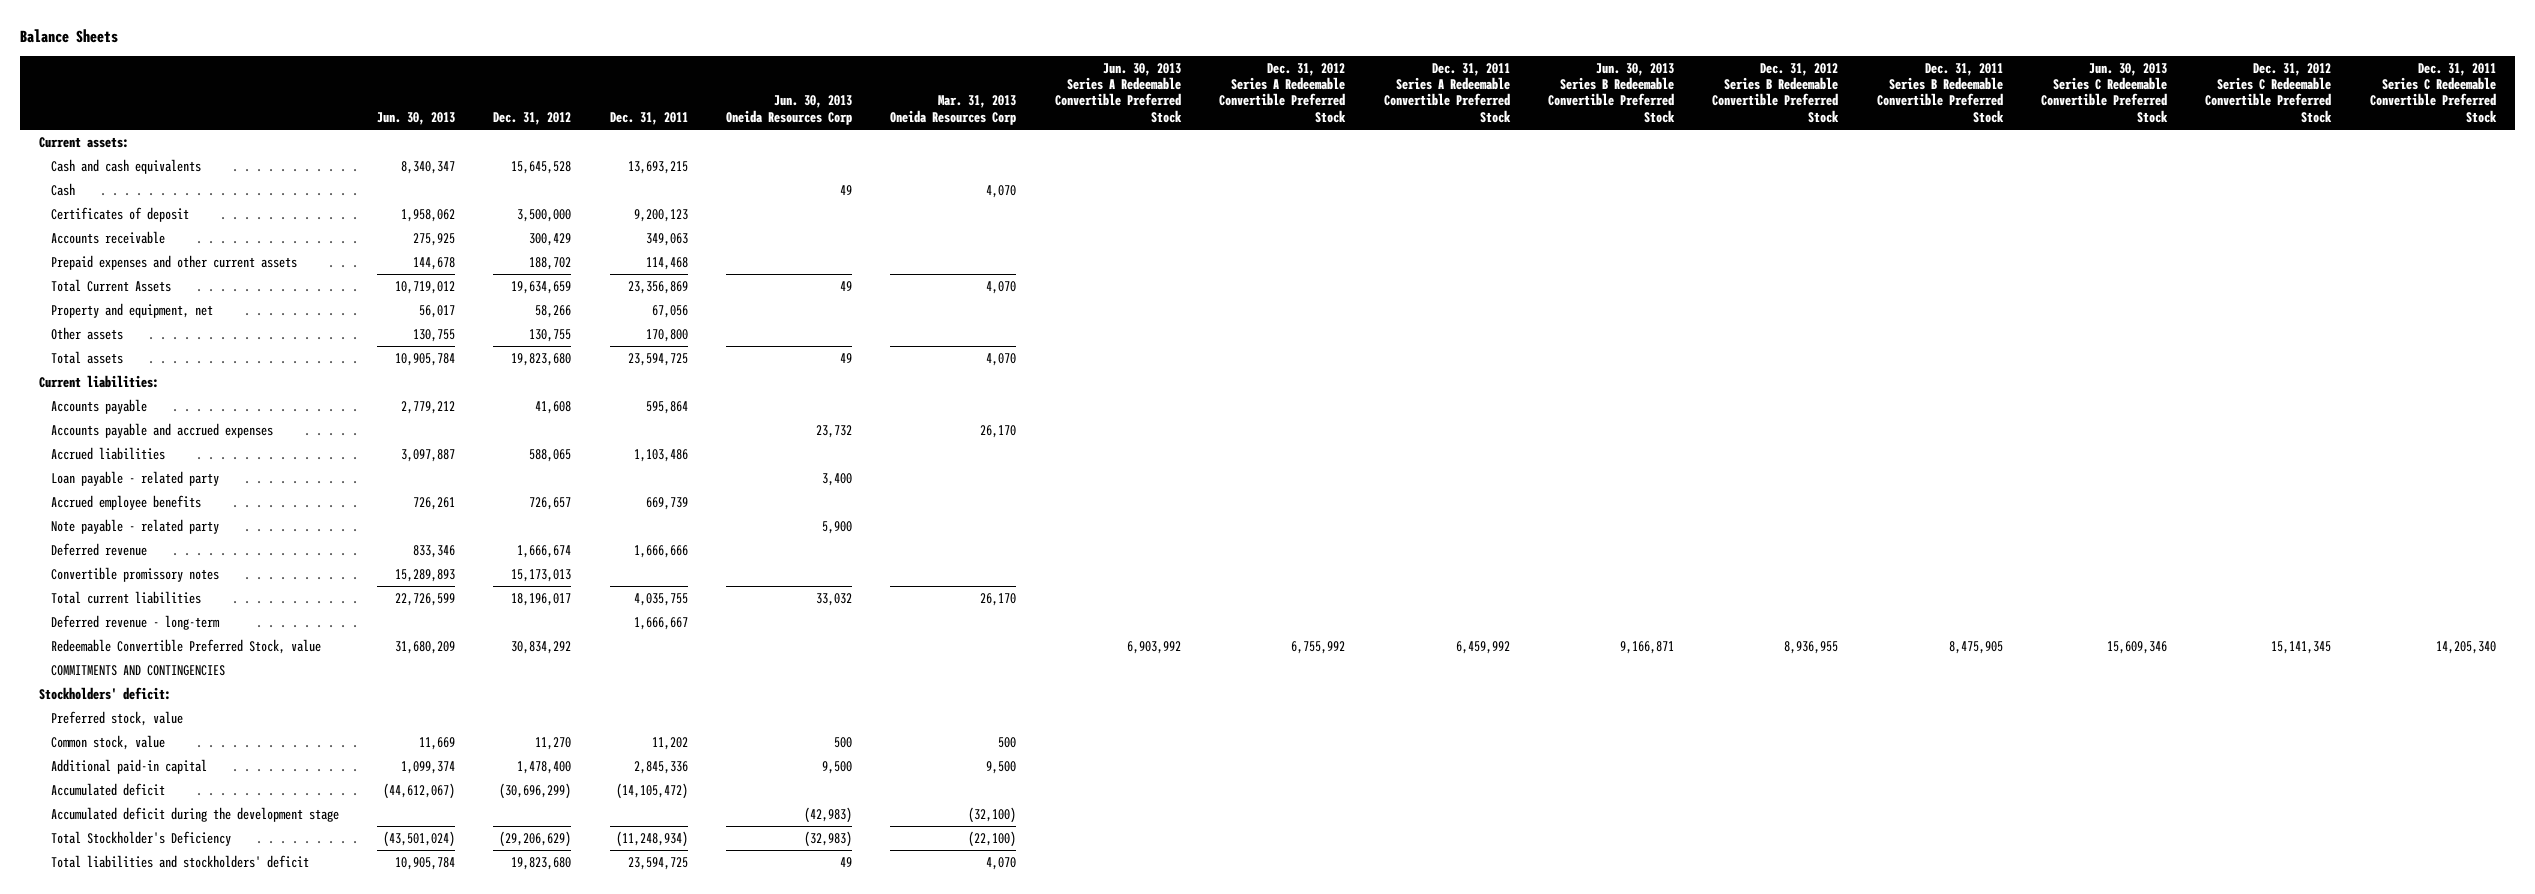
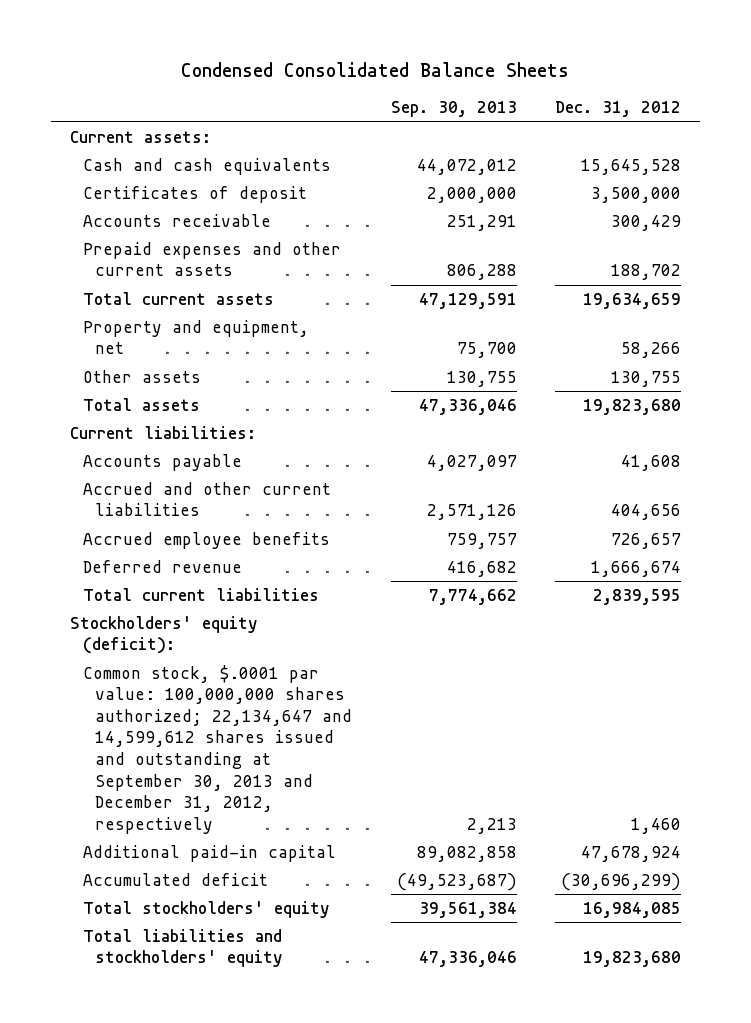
[19,28,118,43] Balance Sheets -> [181,61,570,77] Condensed Consolidated Balance Sheets
[377,111,456,125] Jun. 30, 2013 -> none
[609,111,688,125] Dec. 31, 2011 -> none
[726,95,853,125] Jun. 30, 2013 Oneida Resources Corp -> none
[890,95,1017,125] Mar. 31, 2013 Oneida Resources Corp -> none
[1054,62,1182,123] Jun. 30, 2013 Series A Redeemable Convertible Preferred Stock -> none
[1219,62,1347,123] Dec. 31, 2012 Series A Redeemable Convertible Preferred Stock -> none
[1383,62,1511,123] Dec. 31, 2011 Series A Redeemable Convertible Preferred Stock -> none
[1547,62,1675,123] Jun. 30, 2013 Series B Redeemable Convertible Preferred Stock -> none
[1712,62,1840,123] Dec. 31, 2012 Series B Redeemable Convertible Preferred Stock -> none
[1876,62,2004,123] Dec. 31, 2011 Series B Redeemable Convertible Preferred Stock -> none
[2040,62,2168,123] Jun. 30, 2013 Series C Redeemable Convertible Preferred Stock -> none
[2205,62,2333,123] Dec. 31, 2012 Series C Redeemable Convertible Preferred Stock -> none
[2369,62,2497,123] Dec. 31, 2011 Series C Redeemable Convertible Preferred Stock -> none
none -> [390,101,517,118] Sep. 30, 2013
[50,183,75,197] Cash -> none
[50,279,171,293] Total Current Assets -> [82,291,274,305] Total current assets
[50,423,273,439] Accounts payable and accrued expenses -> none
[50,447,165,461] Accrued liabilities -> none
[50,471,219,487] Loan payable - related party -> none
none -> [82,481,331,517] Accrued and other current liabilities
[50,519,219,535] Note payable - related party -> none
[50,567,219,583] Convertible promissory notes -> none
[50,615,220,631] Deferred revenue - long-term -> none
[50,639,321,655] Redeemable Convertible Preferred Stock, value -> none
[50,665,225,677] COMMITMENTS AND CONTINGENCIES -> none
[50,711,183,727] Preferred stock, value -> none
[50,735,165,751] Common stock, value -> none
[511,593,572,607] 18,196,017 -> [592,588,681,605] 2,839,595
[39,687,172,701] Stockholders' deficit: -> [69,615,258,655] Stockholders' equity (deficit):
none -> [82,664,353,834] Common stock, $.0001 par value: 100,000,000 shares authorized; 22,134,647 and 14,599,612 shares issued and outstanding at September 30, 2013 and December 31, 2012, respectively
[517,761,572,775] 1,478,400 -> [580,845,681,862] 47,678,924
[50,807,339,823] Accumulated deficit during the development stage -> none
[50,831,231,847] Total Stockholder's Deficiency -> [82,900,330,918] Total stockholders' equity
[499,831,572,848] (29,206,629) -> [582,901,681,918] 16,984,085
[50,855,309,869] Total liabilities and stockholders' deficit -> [82,928,284,968] Total liabilities and stockholders' equity

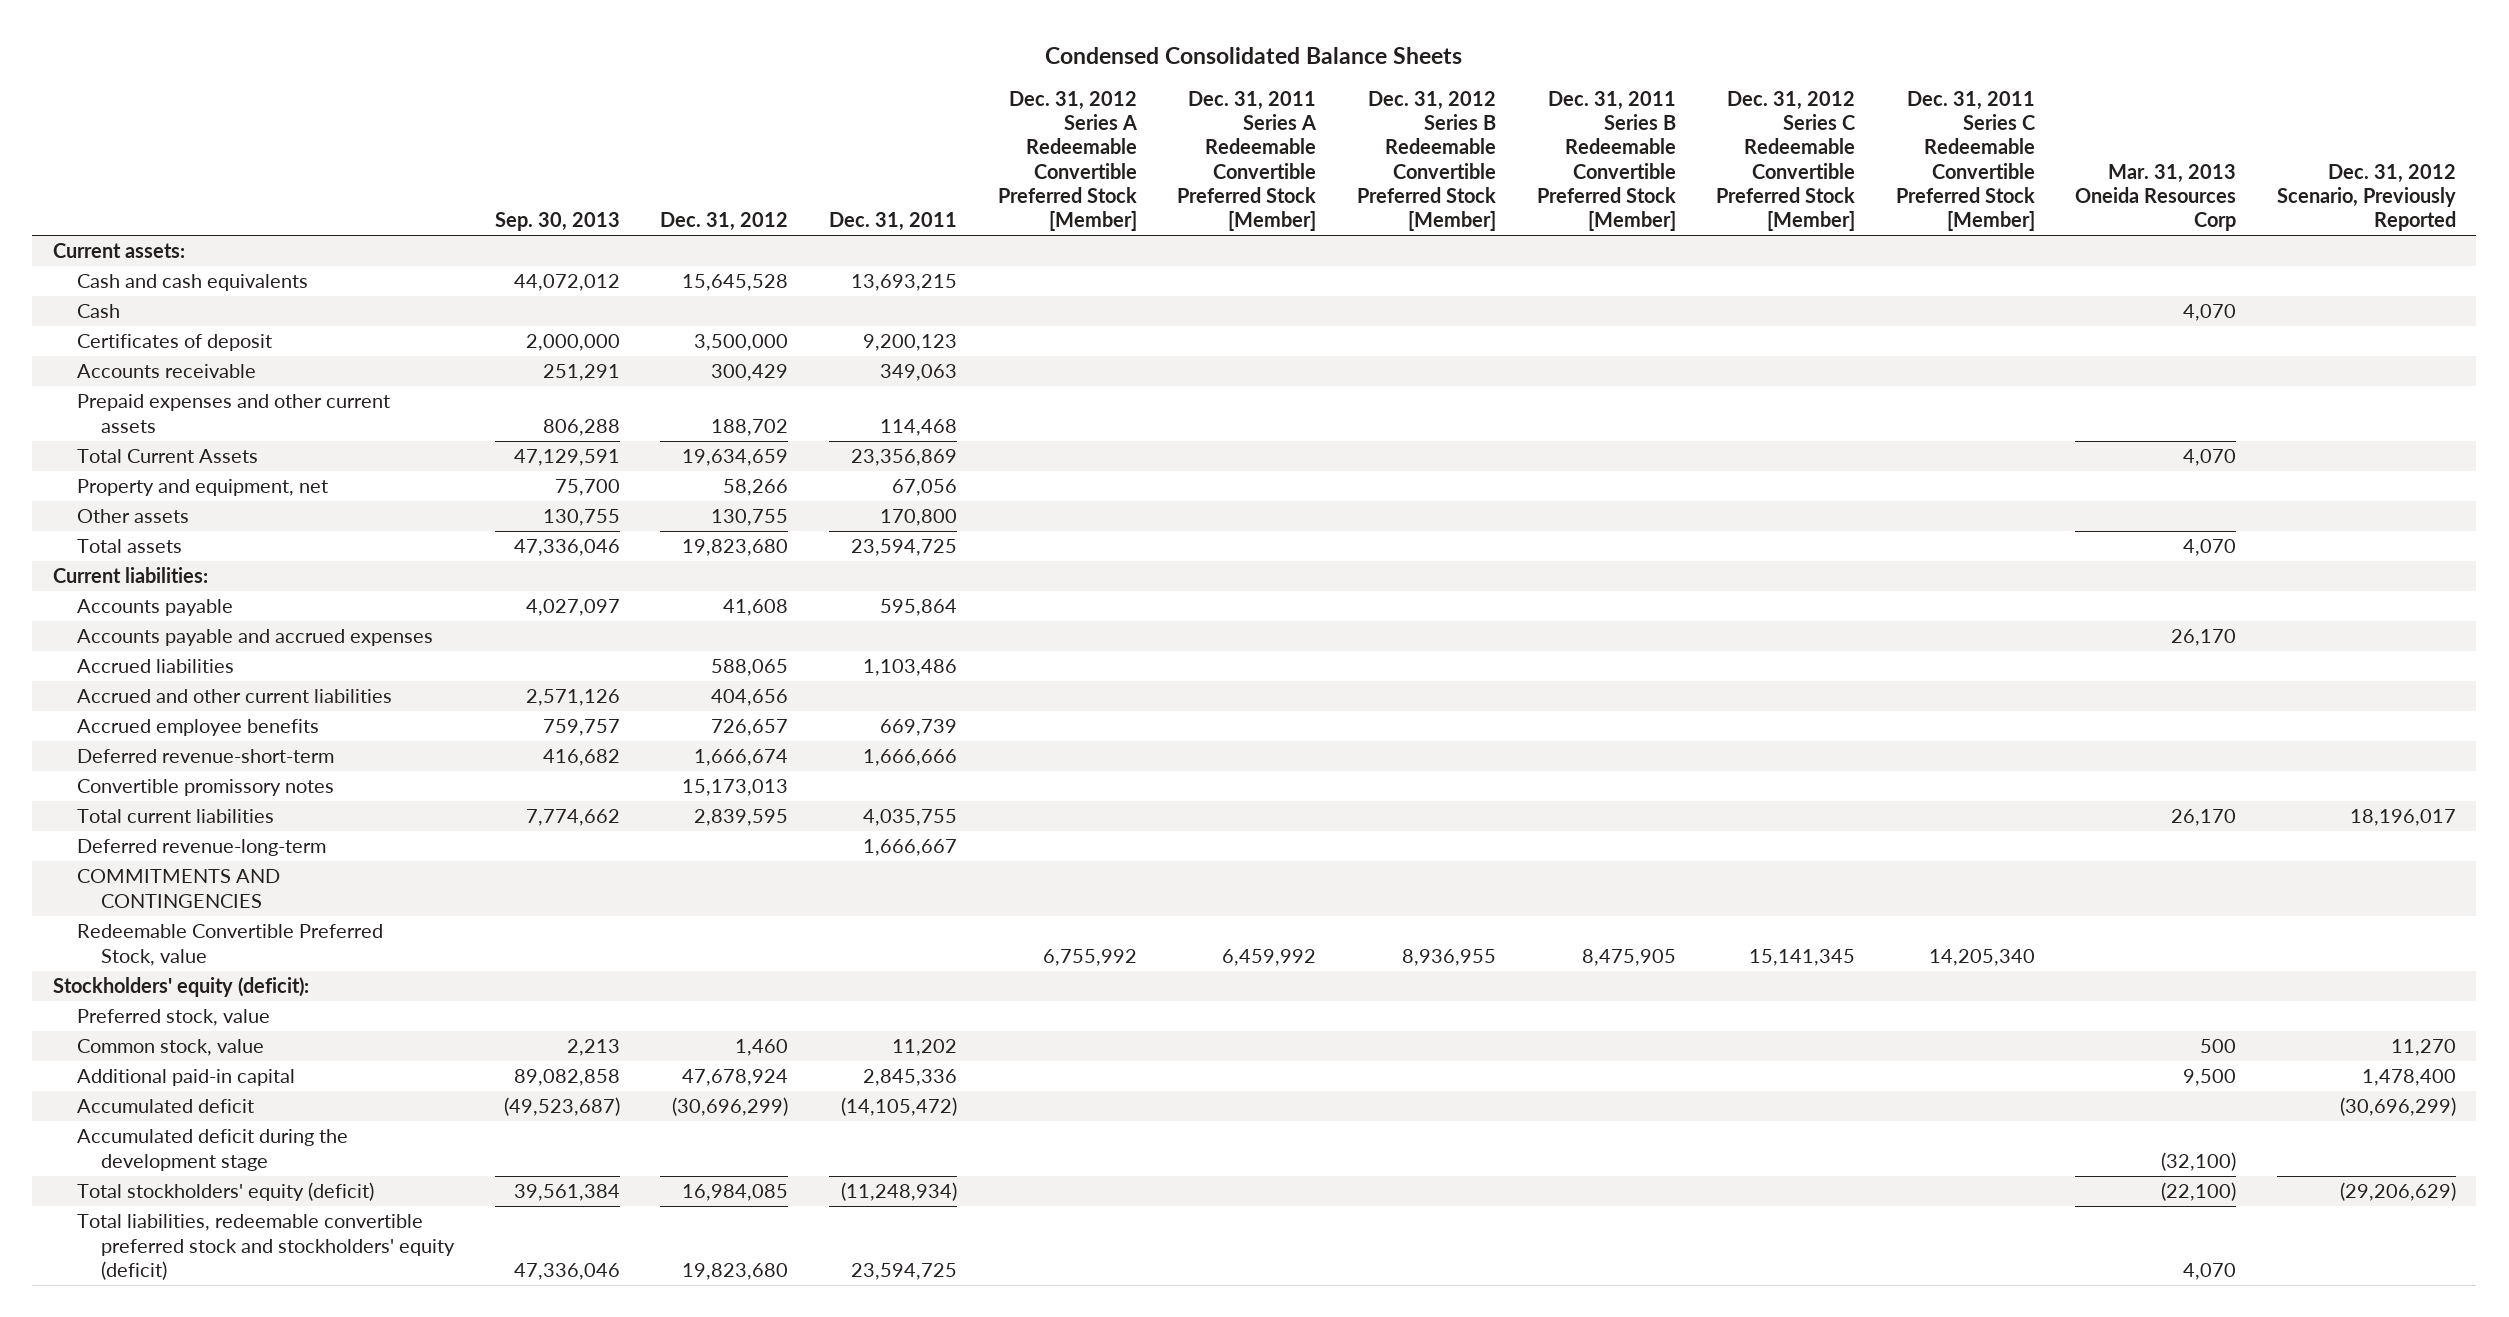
none -> [828,212,957,232] Dec. 31, 2011
none -> [997,91,1137,232] Dec. 31, 2012 Series A Redeemable Convertible Preferred Stock [Member]
none -> [1177,91,1317,232] Dec. 31, 2011 Series A Redeemable Convertible Preferred Stock [Member]
none -> [1356,91,1496,232] Dec. 31, 2012 Series B Redeemable Convertible Preferred Stock [Member]
none -> [1536,91,1676,232] Dec. 31, 2011 Series B Redeemable Convertible Preferred Stock [Member]
none -> [1716,91,1856,232] Dec. 31, 2012 Series C Redeemable Convertible Preferred Stock [Member]
none -> [1895,91,2035,232] Dec. 31, 2011 Series C Redeemable Convertible Preferred Stock [Member]
none -> [2075,163,2237,232] Mar. 31, 2013 Oneida Resources Corp
none -> [2277,163,2457,232] Dec. 31, 2012 Scenario, Previously Reported
none -> [76,304,120,319] Cash
[82,291,274,305] Total current assets -> [76,449,258,464] Total Current Assets
none -> [76,629,433,647] Accounts payable and accrued expenses
none -> [76,659,234,674] Accrued liabilities
[82,559,242,573] Deferred revenue -> [76,749,334,764] Deferred revenue-short-term
none -> [76,779,334,797] Convertible promissory notes
none -> [76,839,326,857] Deferred revenue-long-term
none -> [76,869,280,908] COMMITMENTS AND CONTINGENCIES
none -> [76,924,383,966] Redeemable Convertible Preferred Stock, value
none -> [76,1009,270,1027] Preferred stock, value
[82,664,353,834] Common stock, $.0001 par value: 100,000,000 shares authorized; 22,134,647 and 14,599,612 shares issued and outstanding at September 30, 2013 and December 31, 2012, respectively -> [76,1039,264,1057] Common stock, value
none -> [76,1129,348,1171] Accumulated deficit during the development stage
[82,900,330,918] Total stockholders' equity -> [76,1182,374,1202] Total stockholders' equity (deficit)
[82,928,284,968] Total liabilities and stockholders' equity -> [76,1214,456,1280] Total liabilities, redeemable convertible preferred stock and stockholders' equity (deficit)

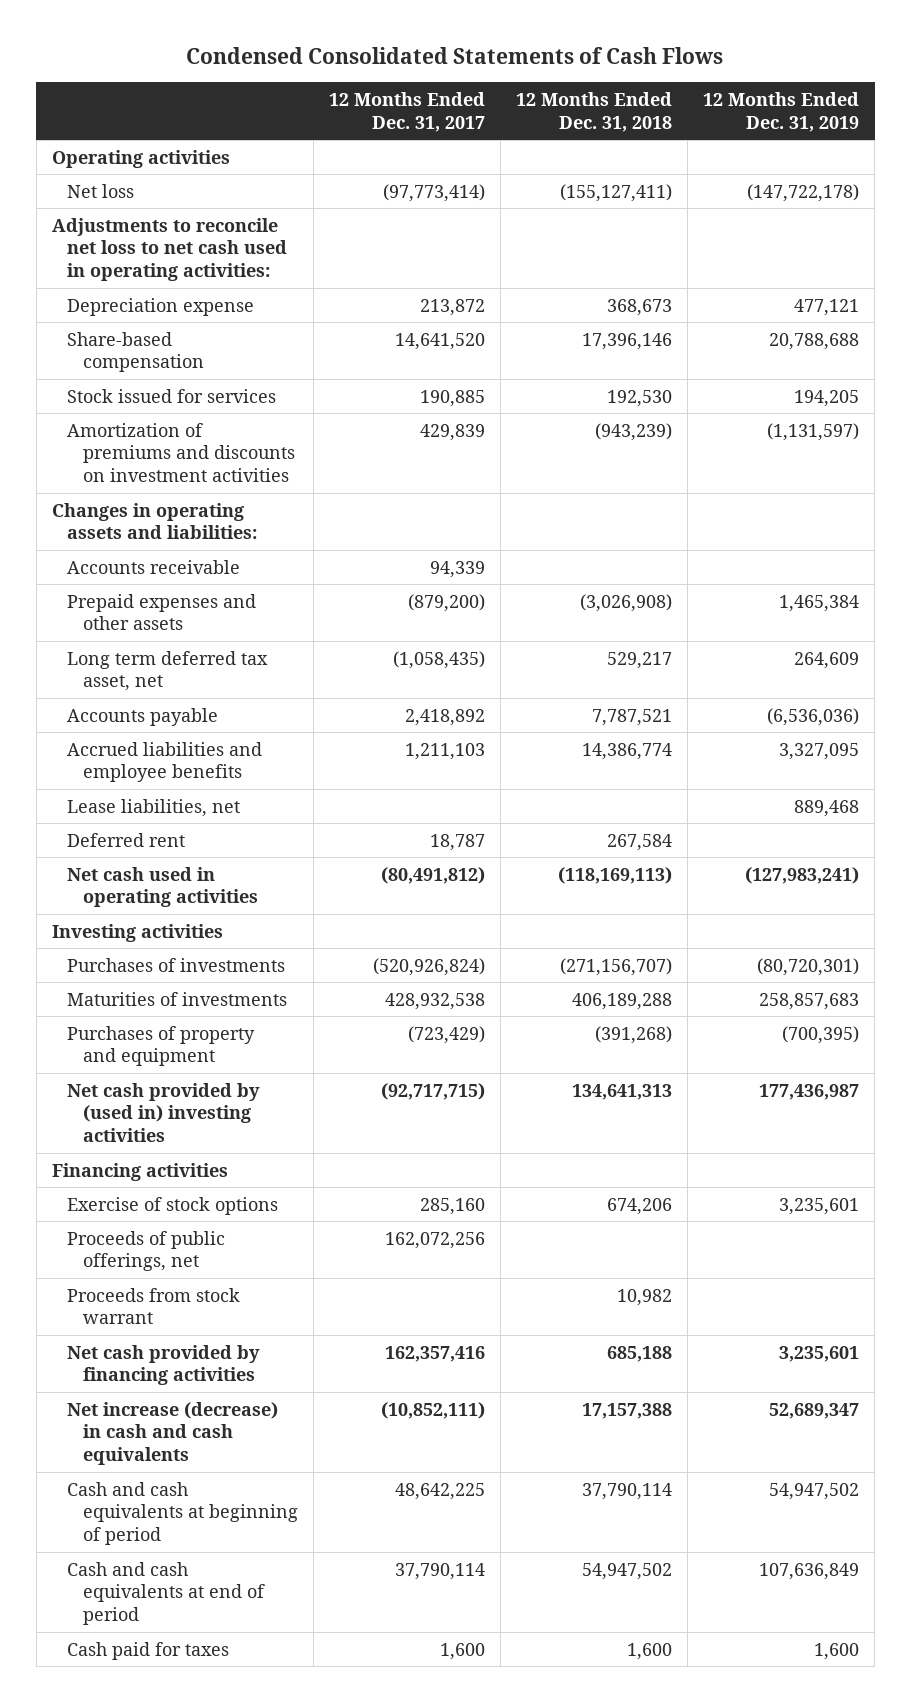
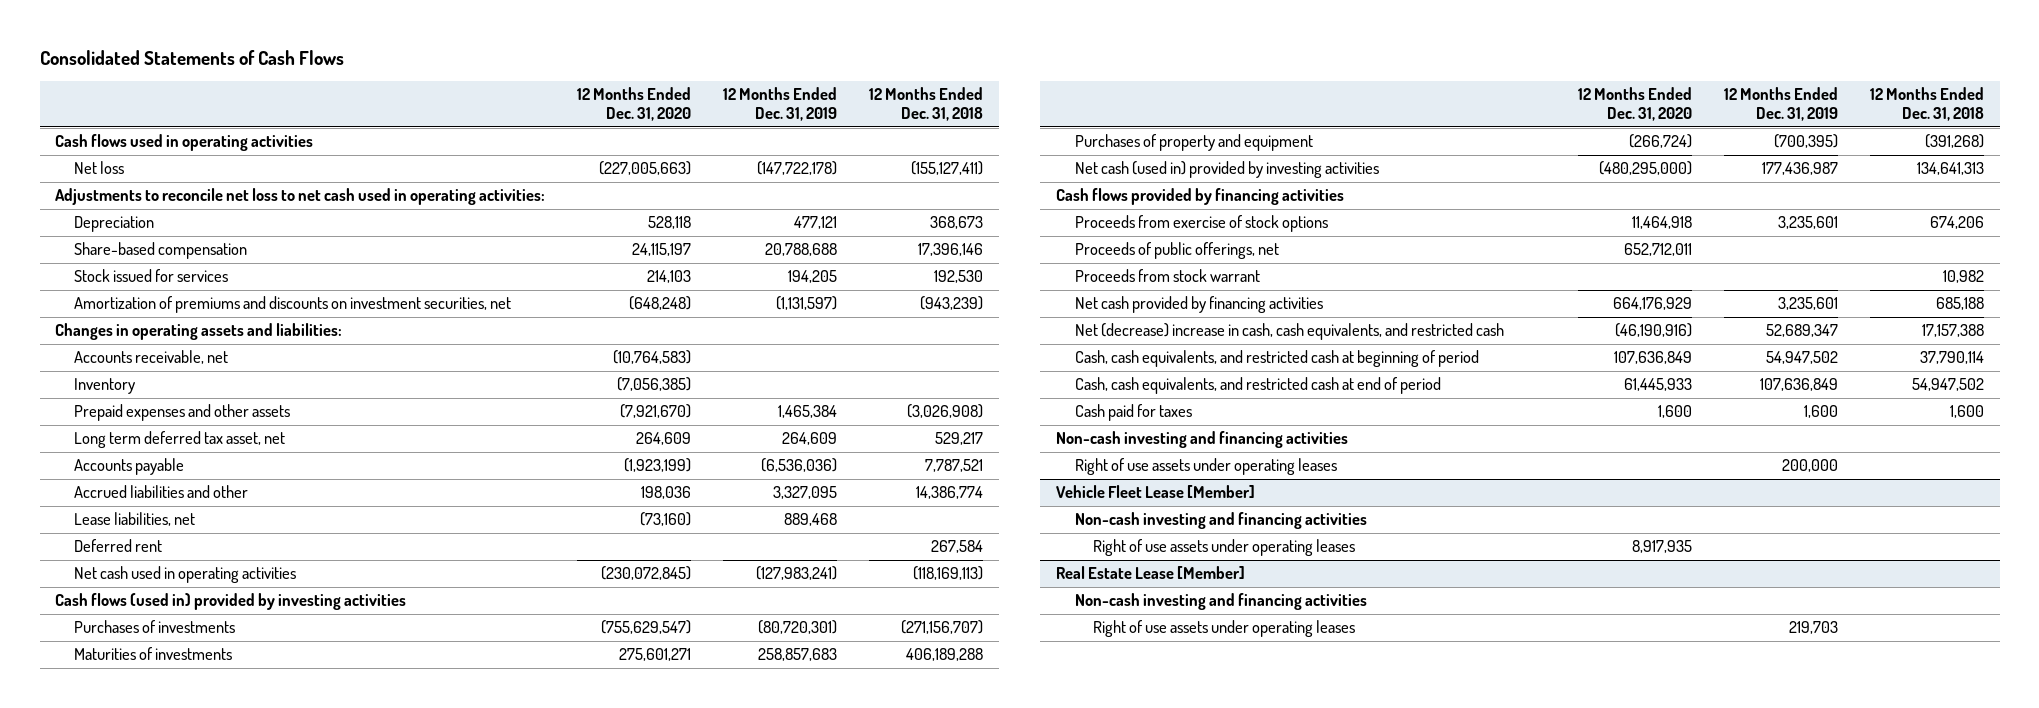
[186,47,724,65] Condensed Consolidated Statements of Cash Flows -> [39,49,344,65] Consolidated Statements of Cash Flows
[329,91,486,132] 12 Months Ended Dec. 31, 2017 -> none
none -> [577,87,692,122] 12 Months Ended Dec. 31, 2020
[51,149,230,168] Operating activities -> [55,134,314,152] Cash flows used in operating activities
[67,297,255,316] Depreciation expense -> [73,216,154,233] Depreciation
[67,422,296,483] Amortization of premiums and discounts on investment activities -> [73,296,511,314] Amortization of premiums and discounts on investment securities, net
[67,559,241,574] Accounts receivable -> [73,350,228,365] Accounts receivable, net
none -> [73,378,135,395] Inventory
[67,741,263,783] Accrued liabilities and employee benefits -> [73,485,248,499] Accrued liabilities and other
[51,923,223,942] Investing activities -> [55,593,407,611] Cash flows (used in) provided by investing activities
[67,1082,261,1143] Net cash provided by (used in) investing activities -> [1074,161,1379,179] Net cash (used in) provided by investing activities
[51,1162,228,1181] Financing activities -> [1056,188,1345,206] Cash flows provided by financing activities
[67,1196,279,1215] Exercise of stock options -> [1074,215,1328,233] Proceeds from exercise of stock options
[67,1401,279,1466] Net increase (decrease) in cash and cash equivalents -> [1074,323,1504,341] Net (decrease) increase in cash, cash equivalents, and restricted cash
[67,1481,299,1546] Cash and cash equivalents at beginning of period -> [1074,350,1479,368] Cash, cash equivalents, and restricted cash at beginning of period
[67,1561,266,1626] Cash and cash equivalents at end of period -> [1074,377,1441,395] Cash, cash equivalents, and restricted cash at end of period
none -> [1056,431,1349,449] Non-cash investing and financing activities
none -> [1074,458,1337,476] Right of use assets under operating leases
none -> [1056,485,1256,499] Vehicle Fleet Lease [Member]
none -> [1074,512,1367,530] Non-cash investing and financing activities
none -> [1093,539,1356,557] Right of use assets under operating leases
none -> [1056,566,1246,580] Real Estate Lease [Member]
none -> [1074,593,1367,611] Non-cash investing and financing activities
none -> [1093,620,1356,638] Right of use assets under operating leases

